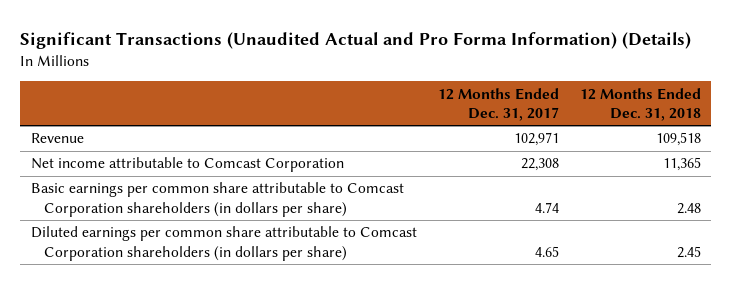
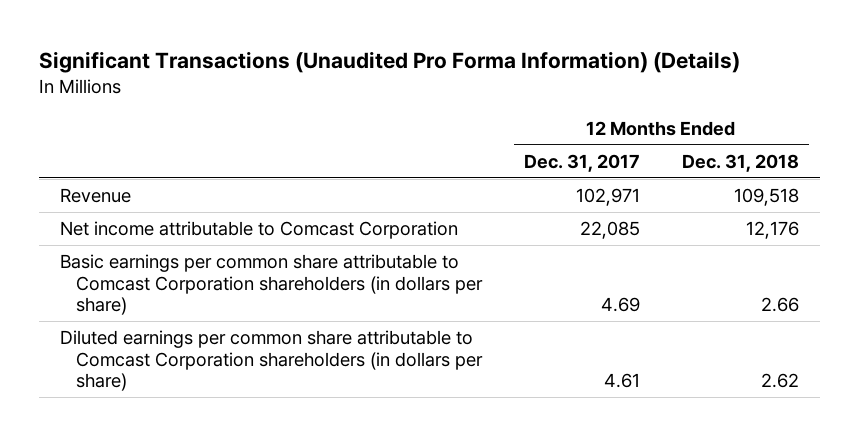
[20,31,692,49] Significant Transactions (Unaudited Actual and Pro Forma Information) (Details) -> [38,50,740,73] Significant Transactions (Unaudited Pro Forma Information) (Details)
[520,158,559,172] 22,308 -> [580,221,641,240] 22,085
[662,157,701,172] 11,365 -> [745,221,799,240] 12,176
[534,201,559,213] 4.74 -> [601,297,641,313] 4.69
[676,202,701,214] 2.48 -> [760,297,799,313] 2.66
[534,245,559,257] 4.65 -> [604,373,641,389] 4.61
[676,245,701,258] 2.45 -> [760,373,799,389] 2.62

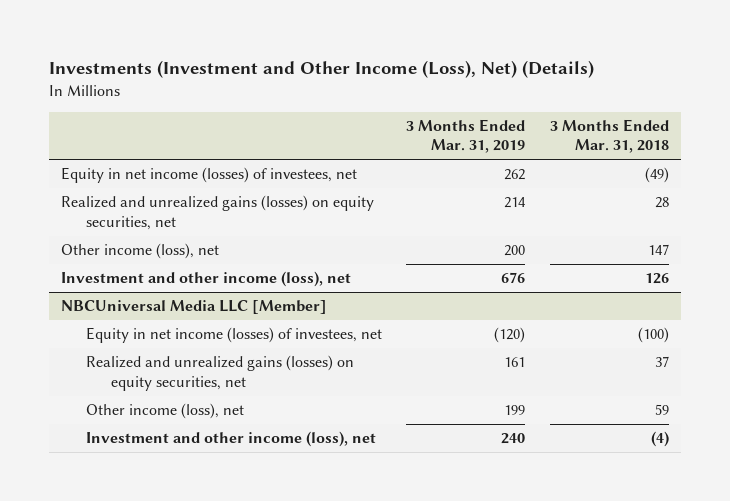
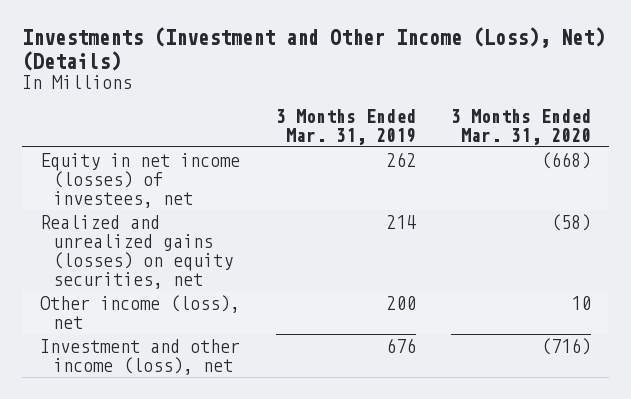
[549,118,669,154] 3 Months Ended Mar. 31, 2018 -> none
none -> [451,108,592,145] 3 Months Ended Mar. 31, 2020
[61,300,328,315] NBCUniversal Media LLC [Member] -> none
[86,327,383,344] Equity in net income (losses) of investees, net -> none
[86,355,355,391] Realized and unrealized gains (losses) on equity securities, net -> none
[86,403,245,420] Other income (loss), net -> none
[86,431,377,448] Investment and other income (loss), net -> none

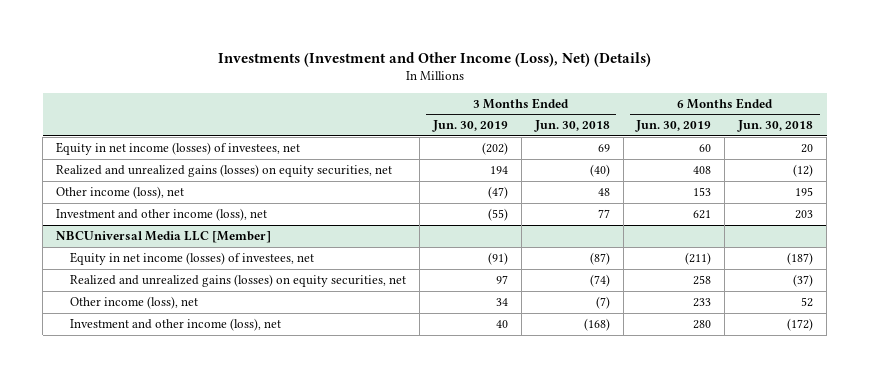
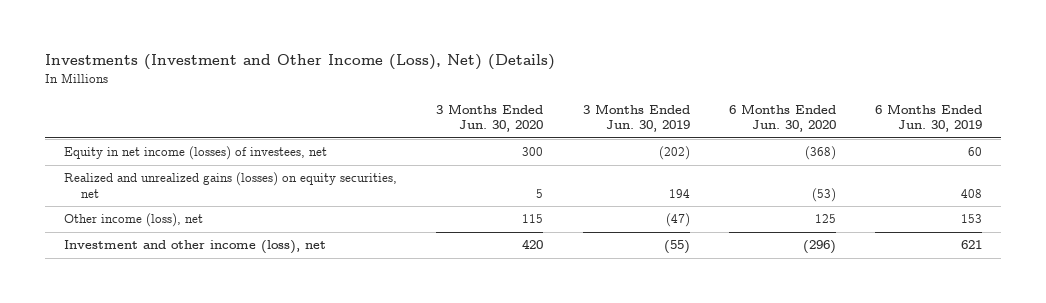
[533,120,610,133] Jun. 30, 2018 -> none
[737,120,814,133] Jun. 30, 2018 -> none
none -> [436,103,544,133] 3 Months Ended Jun. 30, 2020
none -> [728,103,836,133] 6 Months Ended Jun. 30, 2020
[56,230,272,243] NBCUniversal Media LLC [Member] -> none
[70,251,315,265] Equity in net income (losses) of investees, net -> none
[70,273,407,287] Realized and unrealized gains (losses) on equity securities, net -> none
[70,295,199,309] Other income (loss), net -> none
[70,317,282,331] Investment and other income (loss), net -> none

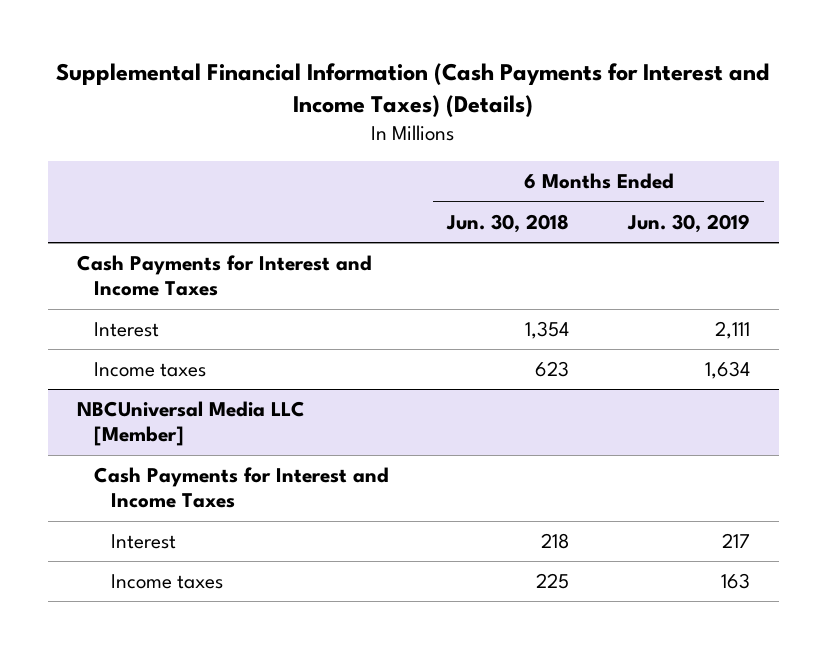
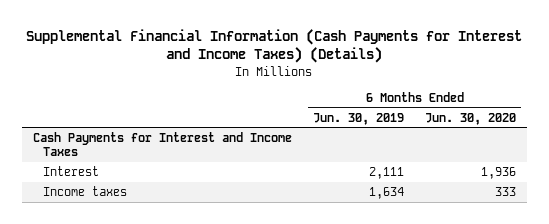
[446,213,570,233] Jun. 30, 2018 -> none
none -> [425,112,517,125] Jun. 30, 2020
[76,401,305,447] NBCUniversal Media LLC [Member] -> none
[94,467,390,509] Cash Payments for Interest and Income Taxes -> none
[111,534,177,550] Interest -> none
[111,574,224,590] Income taxes -> none

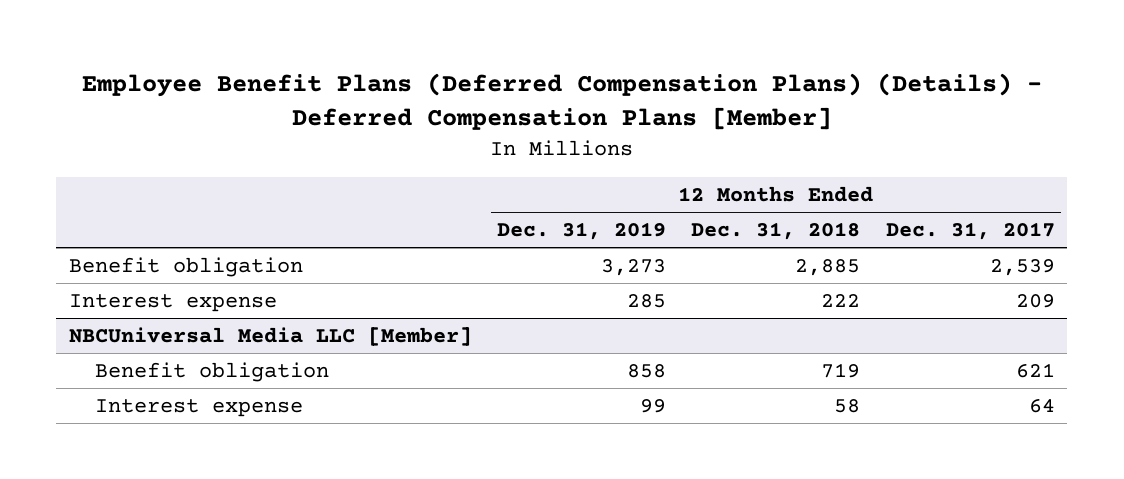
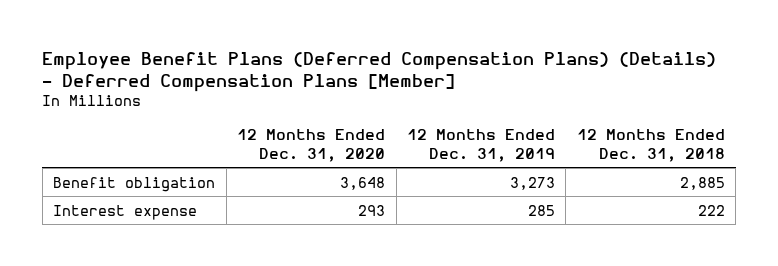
[885,222,1055,241] Dec. 31, 2017 -> none
none -> [237,129,386,162] 12 Months Ended Dec. 31, 2020
[68,327,472,347] NBCUniversal Media LLC [Member] -> none
[94,362,329,383] Benefit obligation -> none
[94,399,303,418] Interest expense -> none

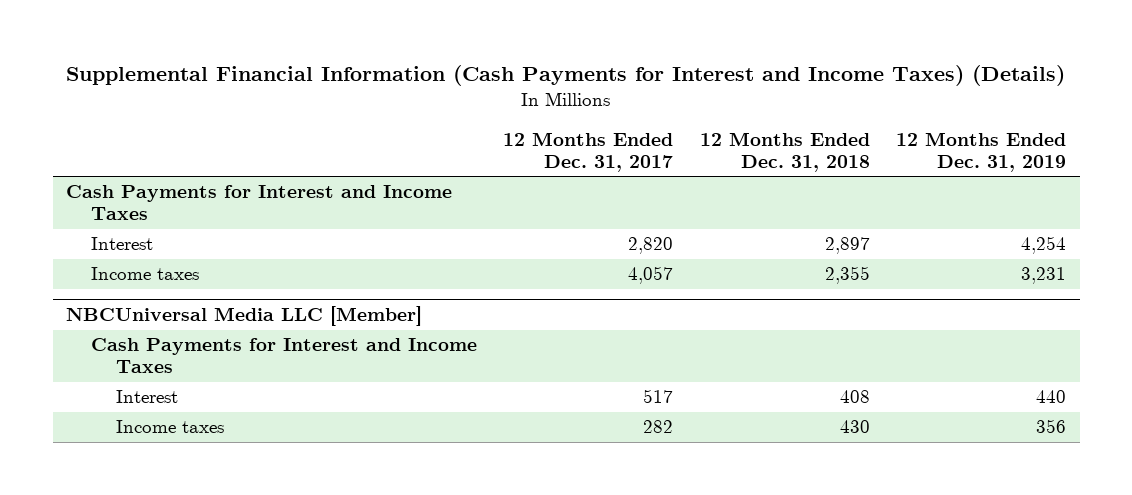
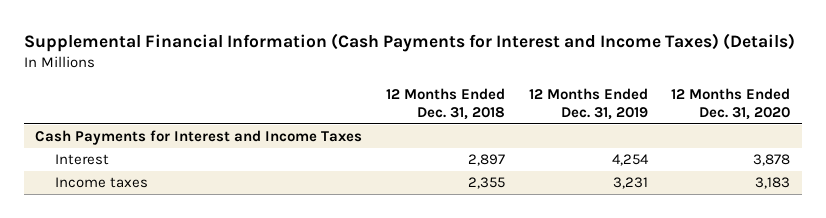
[503,131,674,172] 12 Months Ended Dec. 31, 2017 -> none
none -> [671,87,791,120] 12 Months Ended Dec. 31, 2020
[65,306,422,327] NBCUniversal Media LLC [Member] -> none
[90,338,477,374] Cash Payments for Interest and Income Taxes -> none
[115,390,178,404] Interest -> none
[115,420,224,434] Income taxes -> none

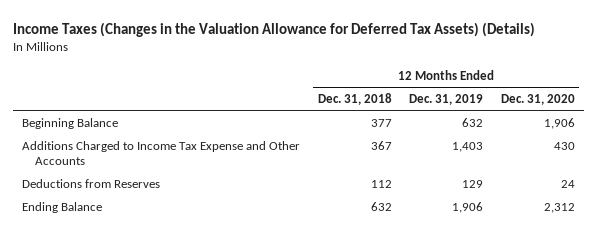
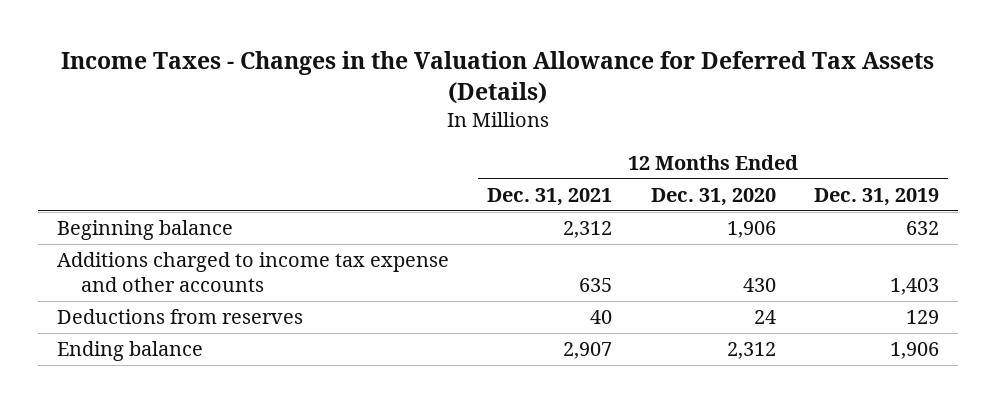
[13,21,536,37] Income Taxes (Changes in the Valuation Allowance for Deferred Tax Assets) (Details) -> [61,51,935,104] Income Taxes - Changes in the Valuation Allowance for Deferred Tax Assets (Details)
[317,92,392,105] Dec. 31, 2018 -> none
none -> [487,187,613,206] Dec. 31, 2021
[22,117,119,129] Beginning Balance -> [57,220,234,241] Beginning balance
[22,140,301,165] Additions Charged to Income Tax Expense and Other Accounts -> [57,252,450,293] Additions charged to income tax expense and other accounts
[22,178,161,188] Deductions from Reserves -> [57,309,304,325] Deductions from reserves
[22,201,103,213] Ending Balance -> [57,341,204,362] Ending balance

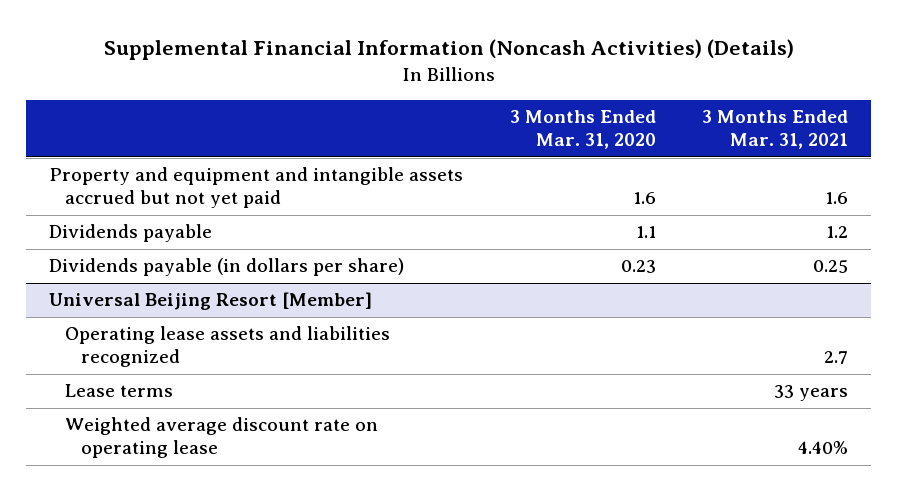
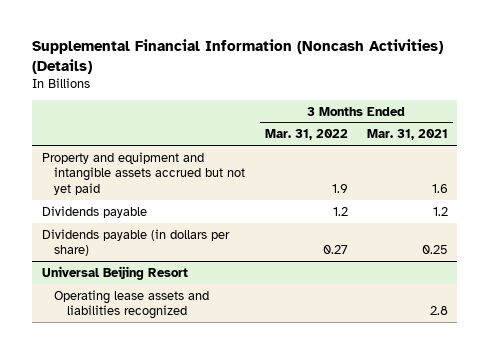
[509,110,656,150] 3 Months Ended Mar. 31, 2020 -> none
none -> [264,129,348,141] Mar. 31, 2022
[65,384,174,398] Lease terms -> none
[65,417,379,459] Weighted average discount rate on operating lease -> none
[49,292,373,311] Universal Beijing Resort [Member] -> [41,265,188,280] Universal Beijing Resort
[824,351,849,365] 2.7 -> [429,306,448,316] 2.8

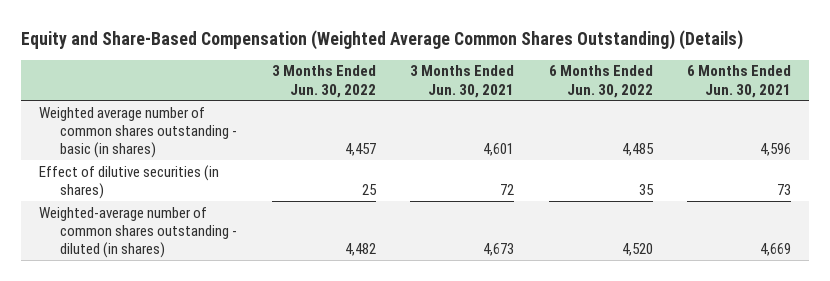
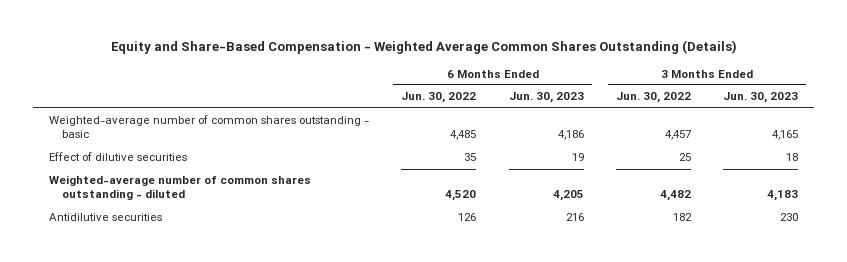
[21,29,744,50] Equity and Share-Based Compensation (Weighted Average Common Shares Outstanding) (Details) -> [110,39,737,54] Equity and Share-Based Compensation - Weighted Average Common Shares Outstanding (Details)
[410,65,515,98] 3 Months Ended Jun. 30, 2021 -> none
[687,65,792,98] 6 Months Ended Jun. 30, 2021 -> none
none -> [508,92,584,104] Jun. 30, 2023
none -> [723,92,799,104] Jun. 30, 2023
[38,106,238,159] Weighted average number of common shares outstanding - basic (in shares) -> [49,115,370,139] Weighted-average number of common shares outstanding - basic
[38,164,219,199] Effect of dilutive securities (in shares) -> [49,152,188,162] Effect of dilutive securities
[38,206,238,259] Weighted-average number of common shares outstanding - diluted (in shares) -> [49,175,312,201] Weighted-average number of common shares outstanding - diluted
none -> [49,213,163,222] Antidilutive securities

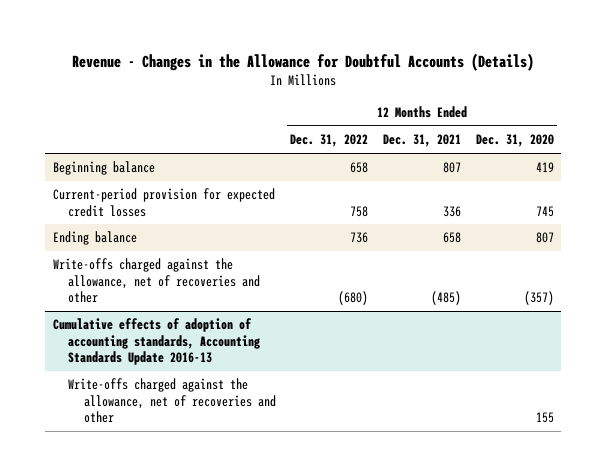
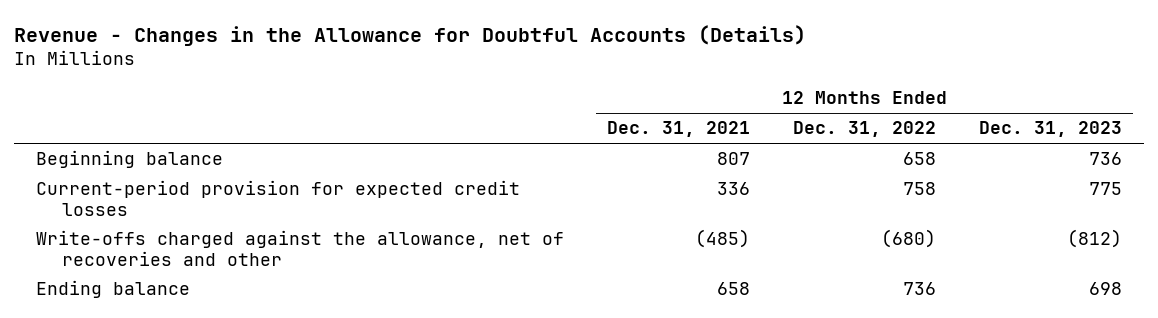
[475,134,554,148] Dec. 31, 2020 -> none
none -> [979,121,1123,138] Dec. 31, 2023
[52,318,261,366] Cumulative effects of adoption of accounting standards, Accounting Standards Update 2016-13 -> none
[68,378,276,424] Write-offs charged against the allowance, net of recoveries and other -> none
[52,231,137,246] Ending balance -> [36,280,191,299] Ending balance

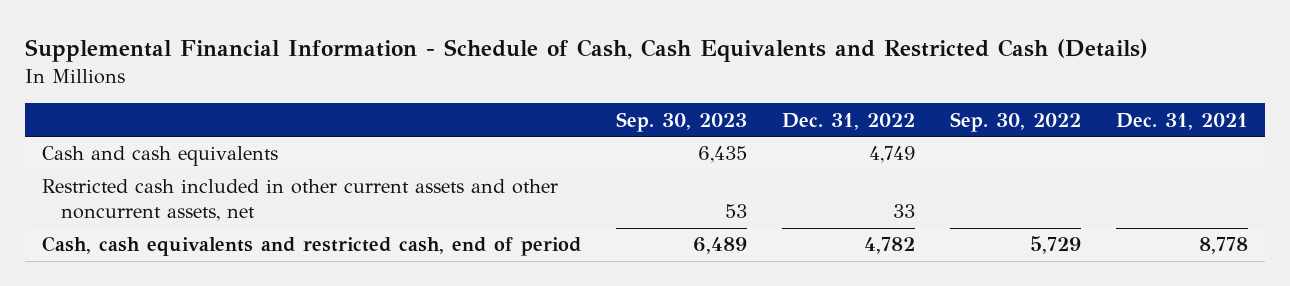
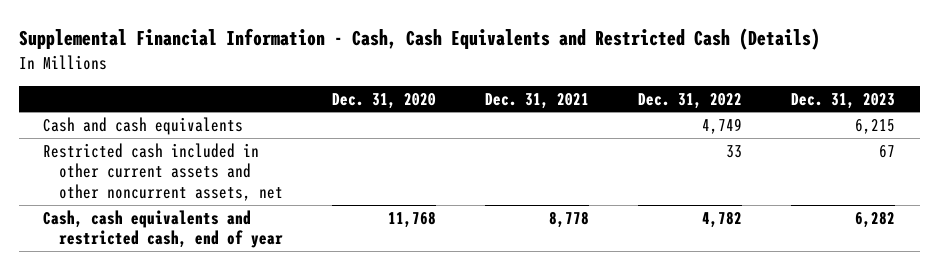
[25,39,1149,63] Supplemental Financial Information - Schedule of Cash, Cash Equivalents and Restricted Cash (Details) -> [18,28,820,51] Supplemental Financial Information - Cash, Cash Equivalents and Restricted Cash (Details)
[616,111,748,132] Sep. 30, 2023 -> none
[949,111,1081,132] Sep. 30, 2022 -> none
none -> [331,92,436,109] Dec. 31, 2020
none -> [791,92,896,109] Dec. 31, 2023
[42,236,582,257] Cash, cash equivalents and restricted cash, end of period -> [43,209,283,249] Cash, cash equivalents and restricted cash, end of year

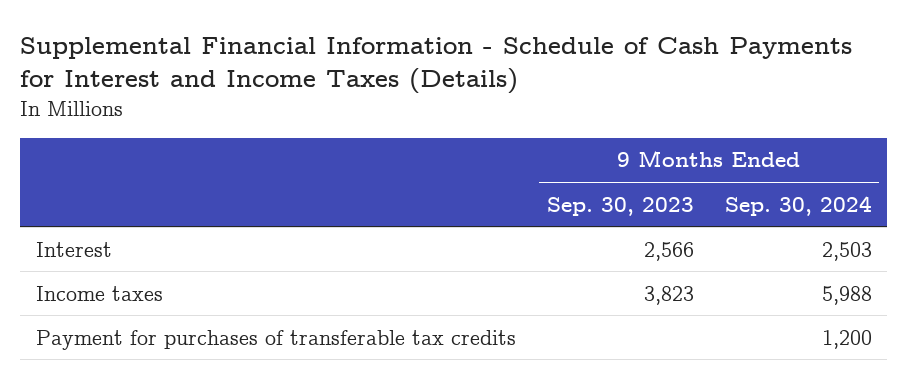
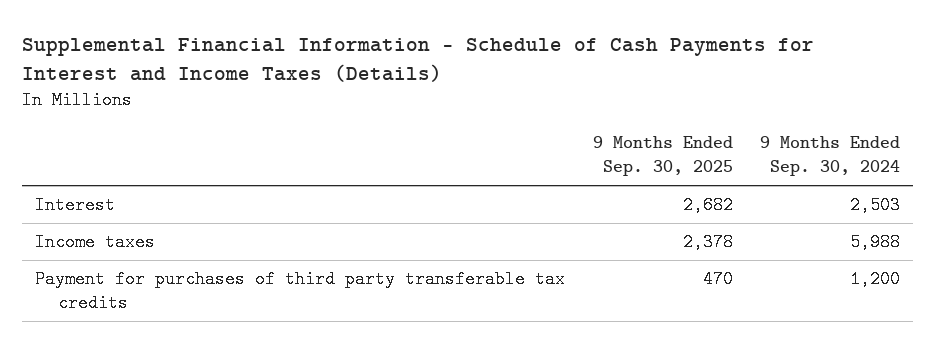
[546,196,694,216] Sep. 30, 2023 -> none
none -> [592,136,733,177] 9 Months Ended Sep. 30, 2025
[35,329,516,350] Payment for purchases of transferable tax credits -> [35,270,566,313] Payment for purchases of third party transferable tax credits

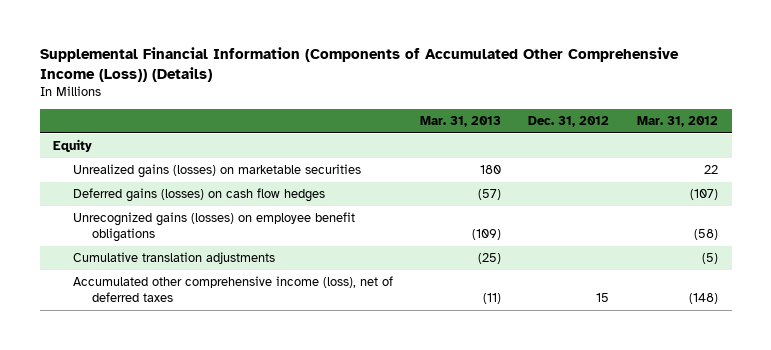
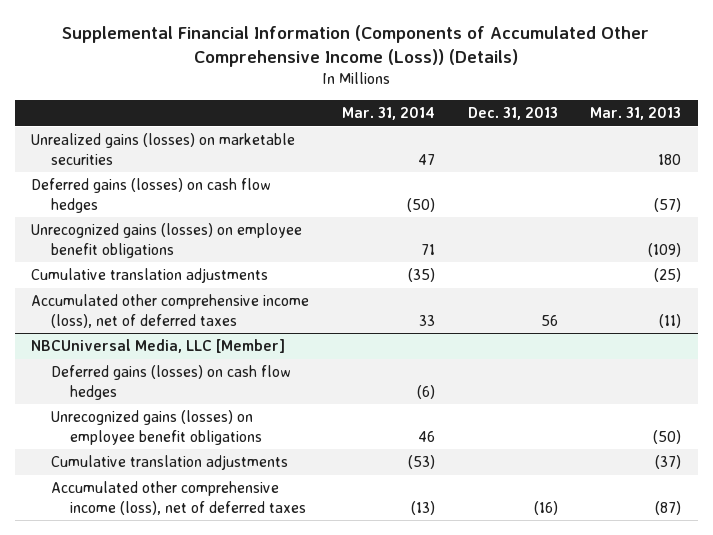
[528,116,610,128] Dec. 31, 2012 -> none
[636,116,718,128] Mar. 31, 2012 -> none
none -> [341,107,435,121] Mar. 31, 2014
none -> [467,107,558,121] Dec. 31, 2013
[53,139,93,153] Equity -> none
none -> [31,339,286,354] NBCUniversal Media, LLC [Member]
none -> [50,365,291,400] Deferred gains (losses) on cash flow hedges
none -> [50,410,263,445] Unrecognized gains (losses) on employee benefit obligations
none -> [50,455,288,471] Cumulative translation adjustments
none -> [50,481,307,515] Accumulated other comprehensive income (loss), net of deferred taxes

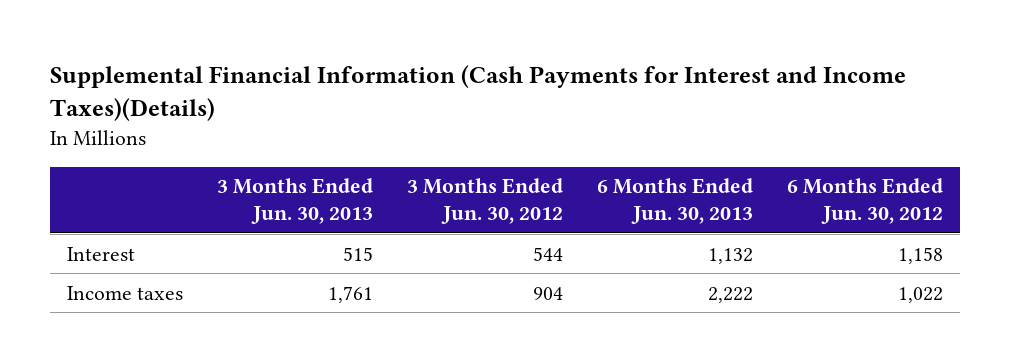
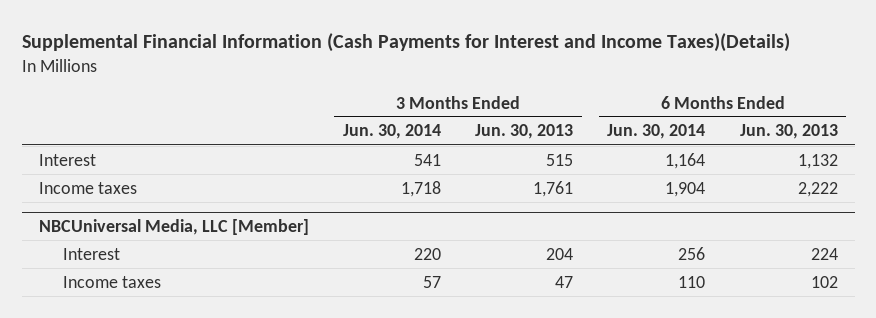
[406,178,563,225] 3 Months Ended Jun. 30, 2012 -> none
[787,178,944,225] 6 Months Ended Jun. 30, 2012 -> none
none -> [342,124,441,140] Jun. 30, 2014
none -> [607,124,706,140] Jun. 30, 2014
none -> [38,218,309,235] NBCUniversal Media, LLC [Member]
none -> [63,247,121,260] Interest
none -> [63,275,162,288] Income taxes

